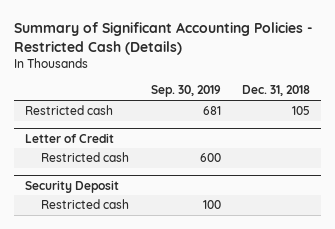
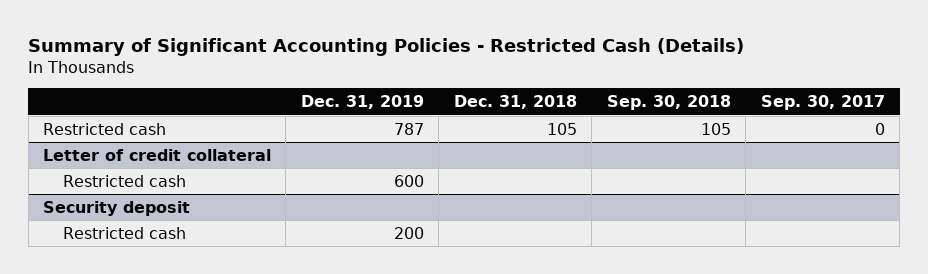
[150,85,221,98] Sep. 30, 2019 -> none
none -> [300,95,424,110] Dec. 31, 2019
none -> [606,95,731,111] Sep. 30, 2018
none -> [760,95,885,111] Sep. 30, 2017
[24,132,114,143] Letter of Credit -> [43,148,272,161] Letter of credit collateral
[24,179,119,193] Security Deposit -> [43,200,191,216] Security deposit

